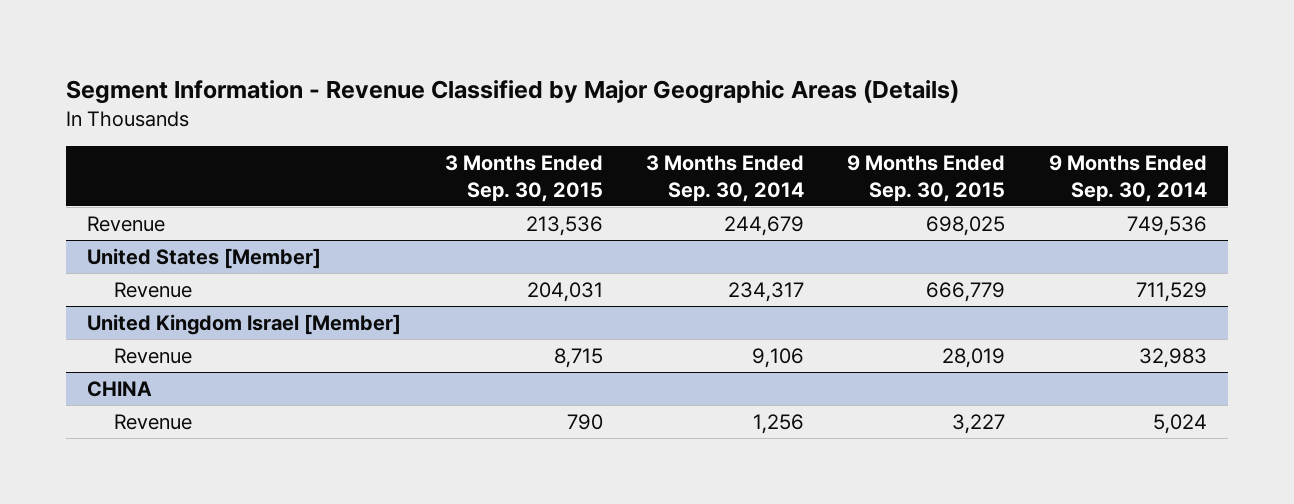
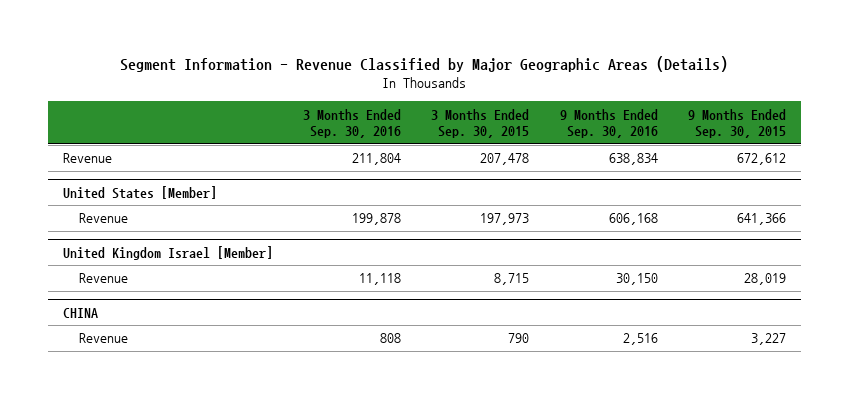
[645,155,804,202] 3 Months Ended Sep. 30, 2014 -> none
[1048,155,1207,202] 9 Months Ended Sep. 30, 2014 -> none
none -> [303,108,402,138] 3 Months Ended Sep. 30, 2016
none -> [559,108,658,138] 9 Months Ended Sep. 30, 2016
[525,215,603,236] 213,536 -> [480,153,530,166] 207,478
[926,215,1006,236] 698,025 -> [736,153,786,166] 672,612
[526,281,603,302] 204,031 -> [480,213,530,226] 197,973
[926,281,1006,302] 666,779 -> [736,213,786,226] 641,366

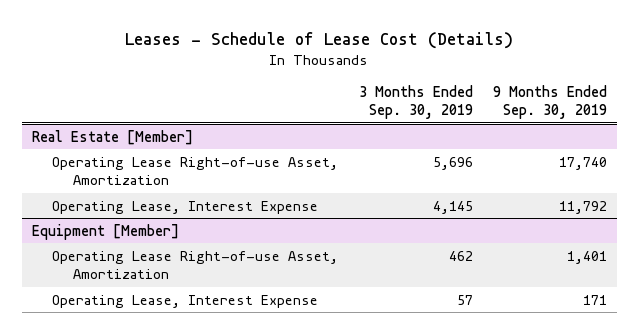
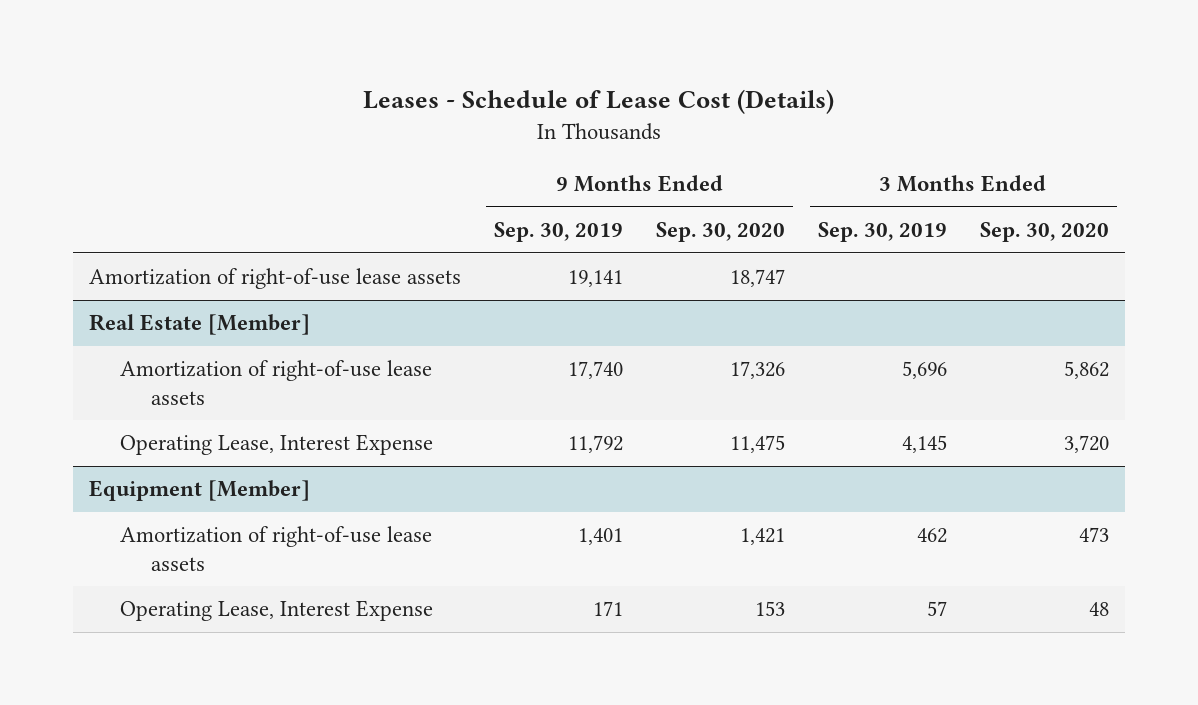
none -> [656,222,786,243] Sep. 30, 2020
none -> [979,222,1109,243] Sep. 30, 2020
none -> [89,268,462,290] Amortization of right-of-use lease assets
[52,156,339,186] Operating Lease Right-of-use Asset, Amortization -> [120,360,433,405] Amortization of right-of-use lease assets
[52,250,339,280] Operating Lease Right-of-use Asset, Amortization -> [120,526,433,571] Amortization of right-of-use lease assets

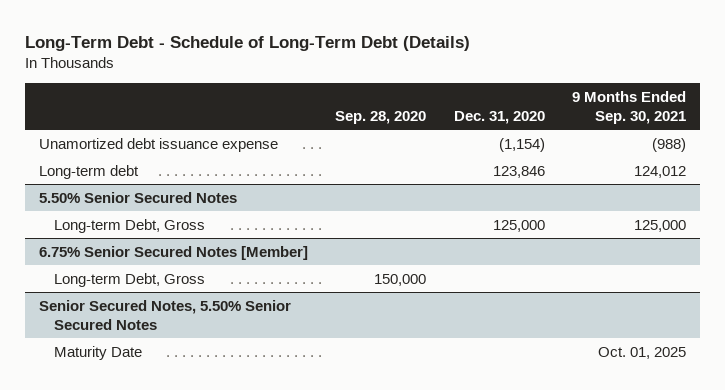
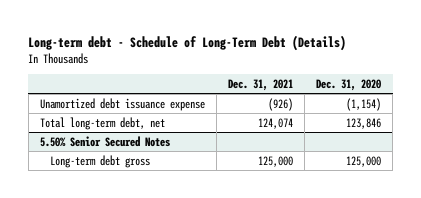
[25,36,471,52] Long-Term Debt - Schedule of Long-Term Debt (Details) -> [28,34,347,51] Long-term debt - Schedule of Long-Term Debt (Details)
[335,110,427,124] Sep. 28, 2020 -> none
[572,90,687,124] 9 Months Ended Sep. 30, 2021 -> none
none -> [227,79,293,92] Dec. 31, 2021
[38,164,139,179] Long-term debt -> [39,116,165,130] Total long-term debt, net
[38,245,308,260] 6.75% Senior Secured Notes [Member] -> none
[53,272,205,287] Long-term Debt, Gross -> none
[38,299,291,330] Senior Secured Notes, 5.50% Senior Secured Notes -> none
[53,345,142,360] Maturity Date -> none
[53,218,205,233] Long-term Debt, Gross -> [49,154,150,168] Long-term debt gross

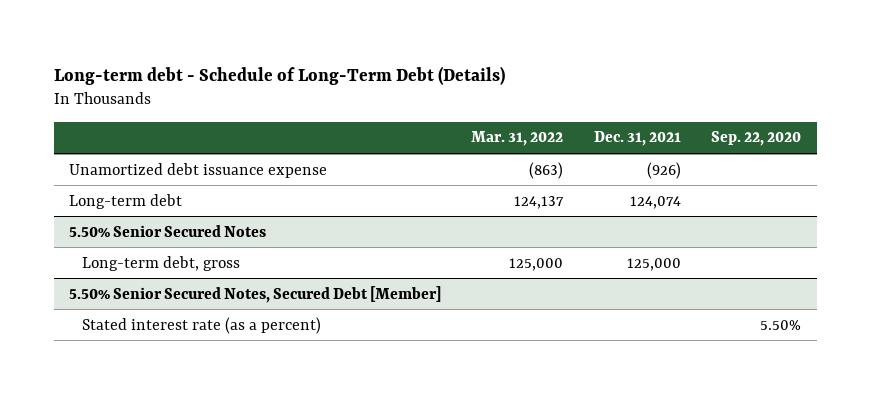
[316,79,382,92] Dec. 31, 2020 -> none
none -> [471,131,564,147] Mar. 31, 2022
none -> [711,131,802,147] Sep. 22, 2020
[39,116,165,130] Total long-term debt, net -> [69,193,183,209] Long-term debt
[49,154,150,168] Long-term debt gross -> [81,255,240,271] Long-term debt, gross
none -> [69,285,442,303] 5.50% Senior Secured Notes, Secured Debt [Member]
none -> [81,316,321,334] Stated interest rate (as a percent)

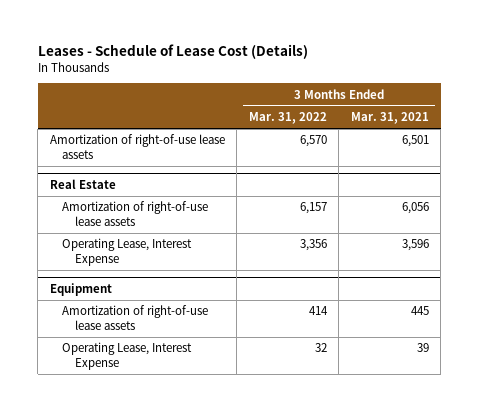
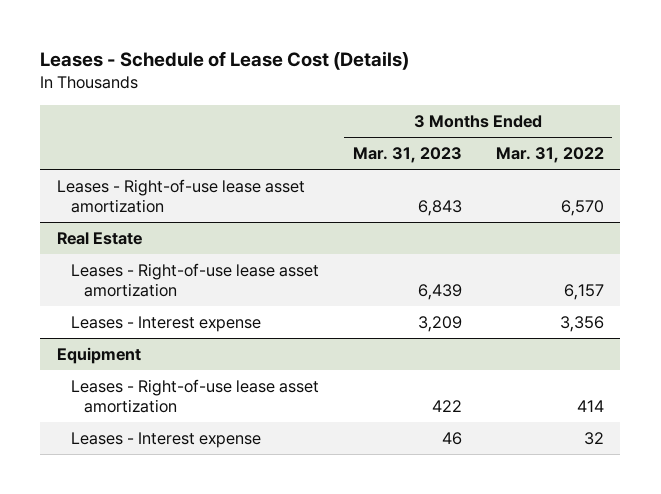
[350,112,429,125] Mar. 31, 2021 -> none
none -> [352,146,462,163] Mar. 31, 2023
[49,134,225,160] Amortization of right-of-use lease assets -> [57,178,306,214] Leases - Right-of-use lease asset amortization
[62,201,209,227] Amortization of right-of-use lease assets -> [70,262,319,298] Leases - Right-of-use lease asset amortization
[62,238,193,267] Operating Lease, Interest Expense -> [70,315,261,332] Leases - Interest expense
[62,305,209,331] Amortization of right-of-use lease assets -> [70,378,319,414] Leases - Right-of-use lease asset amortization
[62,342,193,371] Operating Lease, Interest Expense -> [70,431,261,448] Leases - Interest expense

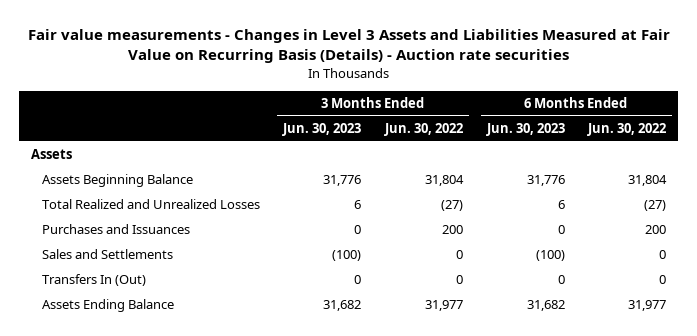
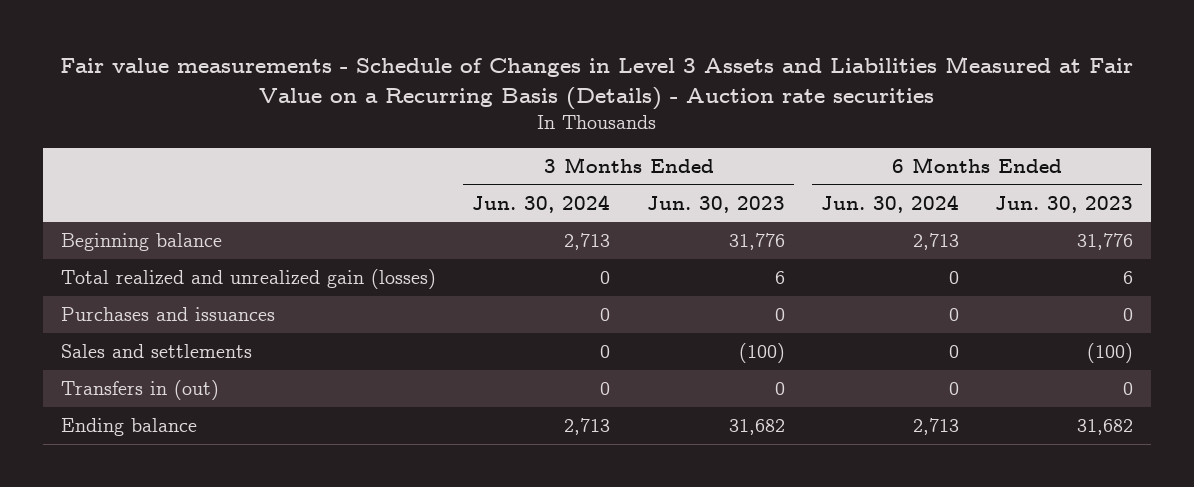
[27,28,670,64] Fair value measurements - Changes in Level 3 Assets and Liabilities Measured at Fair Value on Recurring Basis (Details) - Auction rate securities -> [60,56,1134,110] Fair value measurements - Schedule of Changes in Level 3 Assets and Liabilities Measured at Fair Value on a Recurring Basis (Details) - Auction rate securities
[384,122,464,136] Jun. 30, 2022 -> none
[587,122,667,136] Jun. 30, 2022 -> none
none -> [472,194,611,213] Jun. 30, 2024
none -> [820,194,959,213] Jun. 30, 2024
[31,149,73,160] Assets -> none
[41,174,193,188] Assets Beginning Balance -> [61,232,223,251] Beginning balance
[41,199,260,210] Total Realized and Unrealized Losses -> [61,268,437,289] Total realized and unrealized gain (losses)
[41,224,190,235] Purchases and Issuances -> [61,306,276,321] Purchases and issuances
[41,249,173,260] Sales and Settlements -> [61,343,253,358] Sales and settlements
[41,274,146,287] Transfers In (Out) -> [61,379,220,400] Transfers in (out)
[41,299,174,313] Assets Ending Balance -> [61,417,198,436] Ending balance

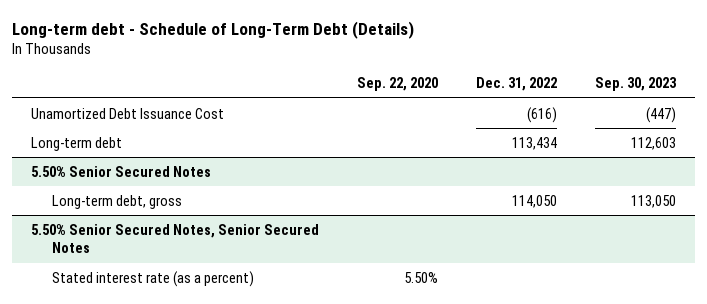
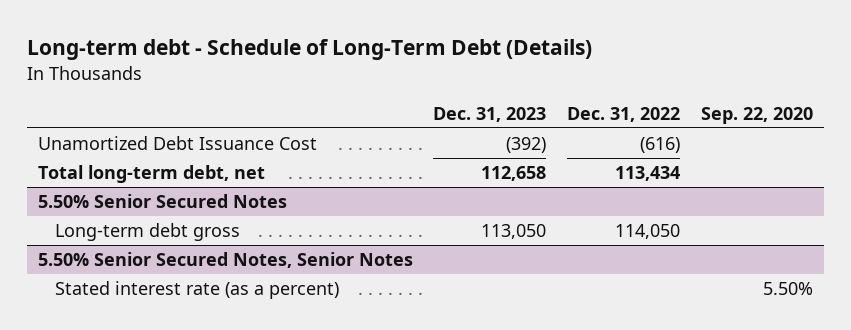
[594,77,677,92] Sep. 30, 2023 -> none
none -> [433,106,547,122] Dec. 31, 2023
[30,136,122,151] Long-term debt -> [37,165,265,184] Total long-term debt, net
[51,194,182,209] Long-term debt, gross -> [55,223,241,242] Long-term debt gross
[30,223,319,254] 5.50% Senior Secured Notes, Senior Secured Notes -> [37,252,413,269] 5.50% Senior Secured Notes, Senior Notes

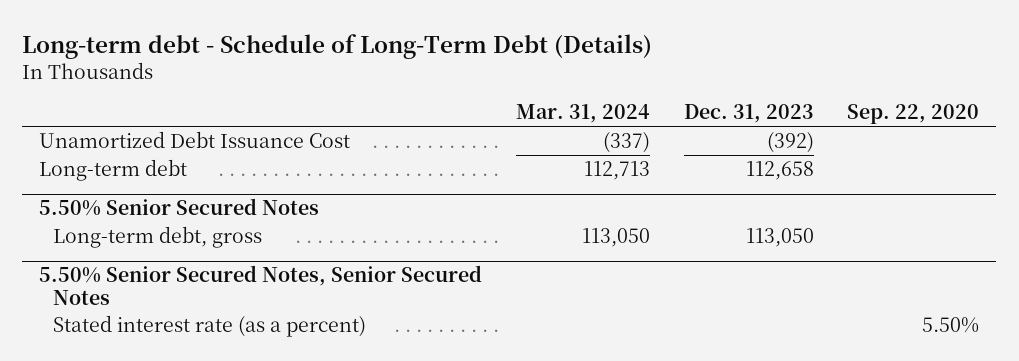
[567,106,681,122] Dec. 31, 2022 -> none
none -> [515,104,650,124] Mar. 31, 2024
[37,165,265,184] Total long-term debt, net -> [39,158,188,181] Long-term debt
[55,223,241,242] Long-term debt gross -> [53,225,263,248] Long-term debt, gross
[37,252,413,269] 5.50% Senior Secured Notes, Senior Notes -> [39,265,483,305] 5.50% Senior Secured Notes, Senior Secured Notes

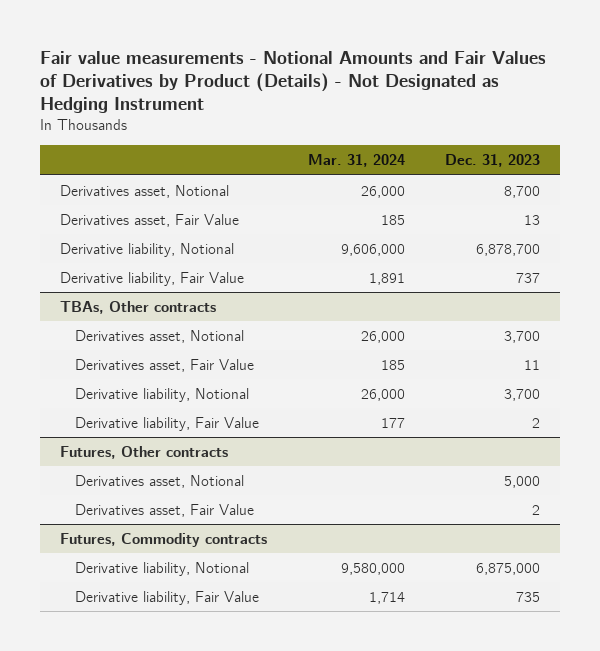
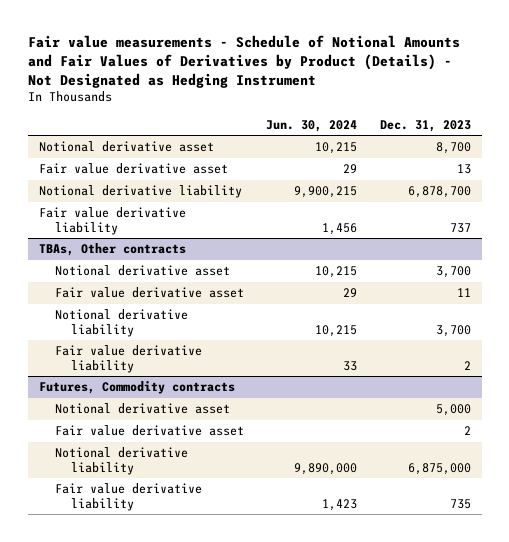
[40,50,547,114] Fair value measurements - Notional Amounts and Fair Values of Derivatives by Product (Details) - Not Designated as Hedging Instrument -> [27,34,460,88] Fair value measurements - Schedule of Notional Amounts and Fair Values of Derivatives by Product (Details) - Not Designated as Hedging Instrument
[307,154,405,168] Mar. 31, 2024 -> none
none -> [266,119,358,132] Jun. 30, 2024
[60,184,230,198] Derivatives asset, Notional -> [38,141,214,153] Notional derivative asset
[60,213,240,227] Derivatives asset, Fair Value -> [38,163,228,175] Fair value derivative asset
[60,242,235,257] Derivative liability, Notional -> [38,185,242,199] Notional derivative liability
[60,271,245,286] Derivative liability, Fair Value -> [38,207,186,235] Fair value derivative liability
[60,445,229,459] Futures, Other contracts -> none
[75,474,245,488] Derivatives asset, Notional -> none
[75,503,255,517] Derivatives asset, Fair Value -> none
[75,329,245,343] Derivatives asset, Notional -> [54,265,230,277] Notional derivative asset
[75,358,255,372] Derivatives asset, Fair Value -> [54,287,244,299] Fair value derivative asset
[75,387,250,402] Derivative liability, Notional -> [54,309,188,337] Notional derivative liability
[75,416,260,431] Derivative liability, Fair Value -> [54,345,202,373] Fair value derivative liability
none -> [54,403,230,415] Notional derivative asset
none -> [54,425,244,437] Fair value derivative asset
[75,561,250,576] Derivative liability, Notional -> [54,447,188,475] Notional derivative liability
[75,590,260,605] Derivative liability, Fair Value -> [54,483,202,511] Fair value derivative liability

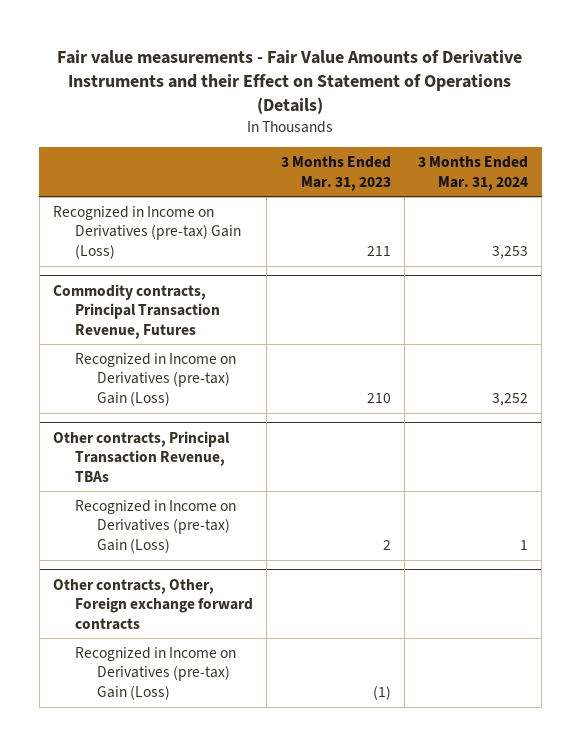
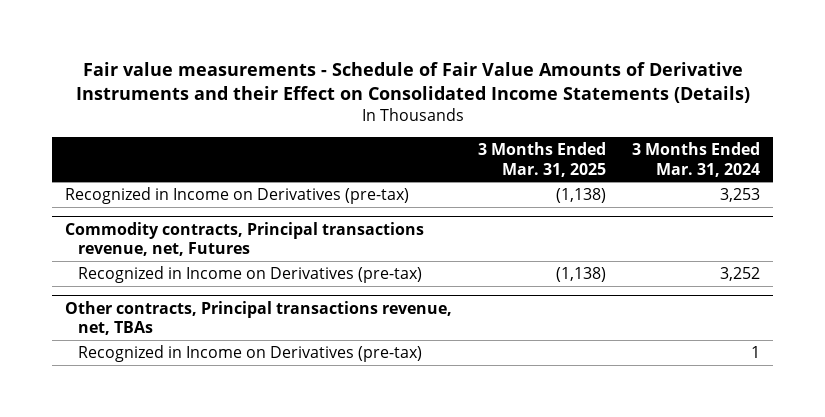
[57,50,523,115] Fair value measurements - Fair Value Amounts of Derivative Instruments and their Effect on Statement of Operations (Details) -> [75,62,750,104] Fair value measurements - Schedule of Fair Value Amounts of Derivative Instruments and their Effect on Consolidated Income Statements (Details)
[280,156,391,191] 3 Months Ended Mar. 31, 2023 -> none
none -> [478,141,607,177] 3 Months Ended Mar. 31, 2025
[52,578,254,630] Other contracts, Other, Foreign exchange forward contracts -> none
[75,646,237,700] Recognized in Income on Derivatives (pre-tax) Gain (Loss) -> none
[52,205,242,259] Recognized in Income on Derivatives (pre-tax) Gain (Loss) -> [65,186,410,204] Recognized in Income on Derivatives (pre-tax)
[52,283,221,339] Commodity contracts, Principal Transaction Revenue, Futures -> [65,221,425,257] Commodity contracts, Principal transactions revenue, net, Futures
[75,352,237,406] Recognized in Income on Derivatives (pre-tax) Gain (Loss) -> [77,265,422,283] Recognized in Income on Derivatives (pre-tax)
[52,430,230,482] Other contracts, Principal Transaction Revenue, TBAs -> [65,300,453,336] Other contracts, Principal transactions revenue, net, TBAs
[75,499,237,553] Recognized in Income on Derivatives (pre-tax) Gain (Loss) -> [77,344,422,362] Recognized in Income on Derivatives (pre-tax)

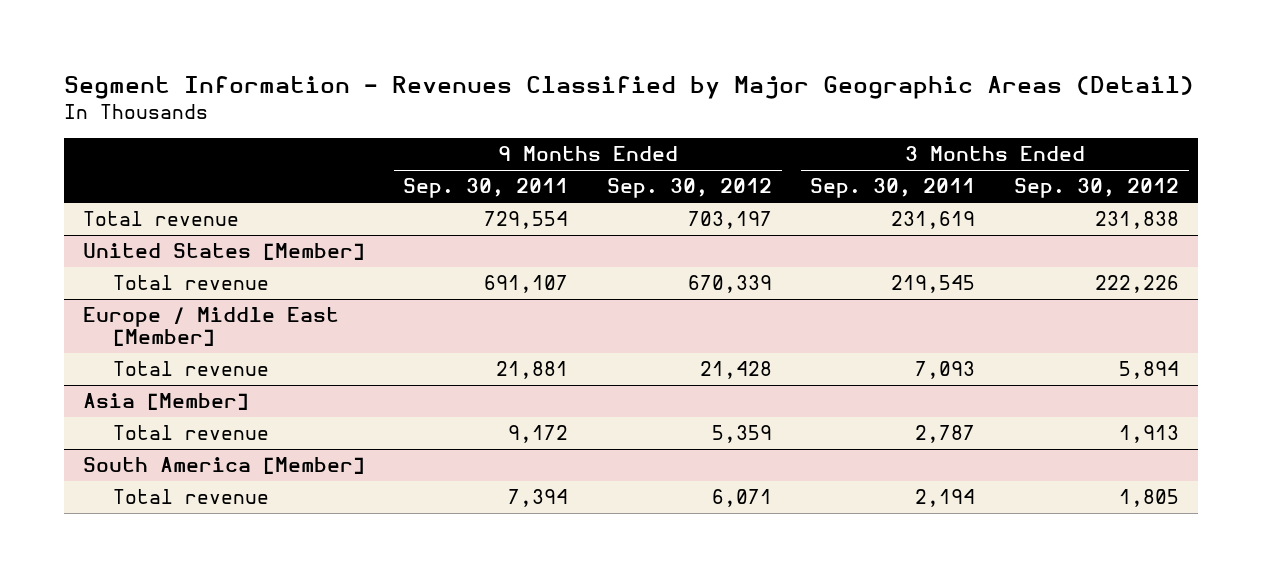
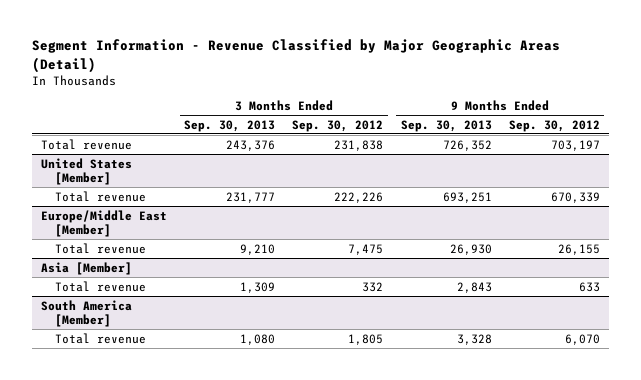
[63,76,1194,100] Segment Information - Revenues Classified by Major Geographic Areas (Detail) -> [31,39,560,73] Segment Information - Revenue Classified by Major Geographic Areas (Detail)
[403,178,569,199] Sep. 30, 2011 -> none
[810,178,976,199] Sep. 30, 2011 -> none
none -> [183,119,275,132] Sep. 30, 2013
none -> [400,119,492,132] Sep. 30, 2013
[82,307,339,347] Europe / Middle East [Member] -> [40,209,167,237] Europe/Middle East [Member]
[699,361,772,380] 21,428 -> [558,243,601,255] 26,155
[1119,361,1180,380] 5,894 -> [348,243,384,255] 7,475
[711,425,772,444] 5,359 -> [579,281,601,292] 633
[1119,425,1180,444] 1,913 -> [362,281,384,292] 332
[711,489,772,508] 6,071 -> [565,333,601,345] 6,070

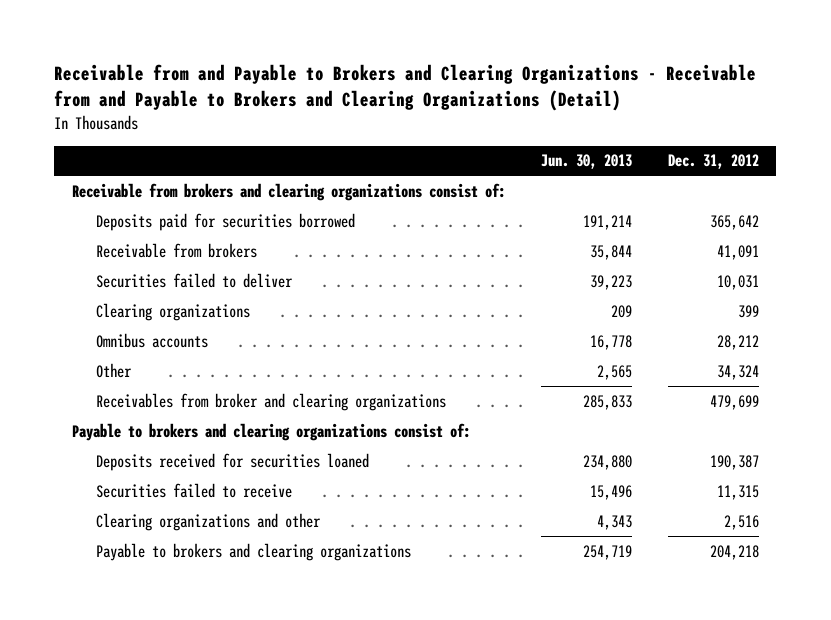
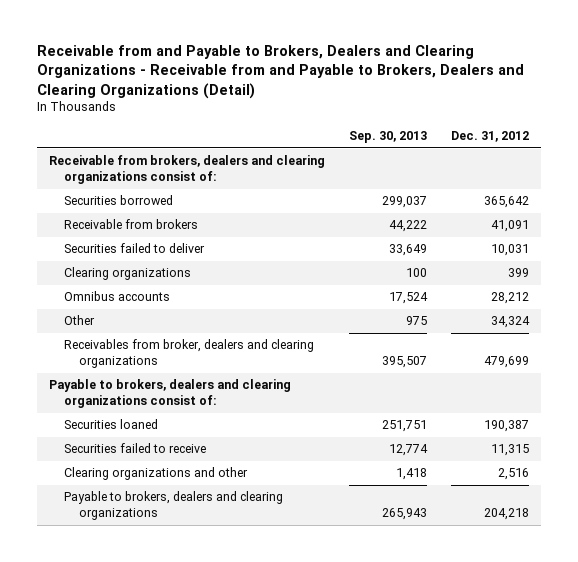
[54,64,757,112] Receivable from and Payable to Brokers and Clearing Organizations - Receivable from and Payable to Brokers and Clearing Organizations (Detail) -> [36,44,524,99] Receivable from and Payable to Brokers, Dealers and Clearing Organizations - Receivable from and Payable to Brokers, Dealers and Clearing Organizations (Detail)
[541,154,633,170] Jun. 30, 2013 -> none
none -> [349,131,428,144] Sep. 30, 2013
[72,182,507,201] Receivable from brokers and clearing organizations consist of: -> [48,155,325,185] Receivable from brokers, dealers and clearing organizations consist of:
[96,212,356,231] Deposits paid for securities borrowed -> [64,195,174,206] Securities borrowed
[96,392,447,411] Receivables from broker and clearing organizations -> [64,339,315,369] Receivables from broker, dealers and clearing organizations
[72,422,472,441] Payable to brokers and clearing organizations consist of: -> [48,379,291,409] Payable to brokers, dealers and clearing organizations consist of:
[96,452,370,471] Deposits received for securities loaned -> [64,419,159,430] Securities loaned
[96,542,412,561] Payable to brokers and clearing organizations -> [64,491,284,521] Payable to brokers, dealers and clearing organizations

